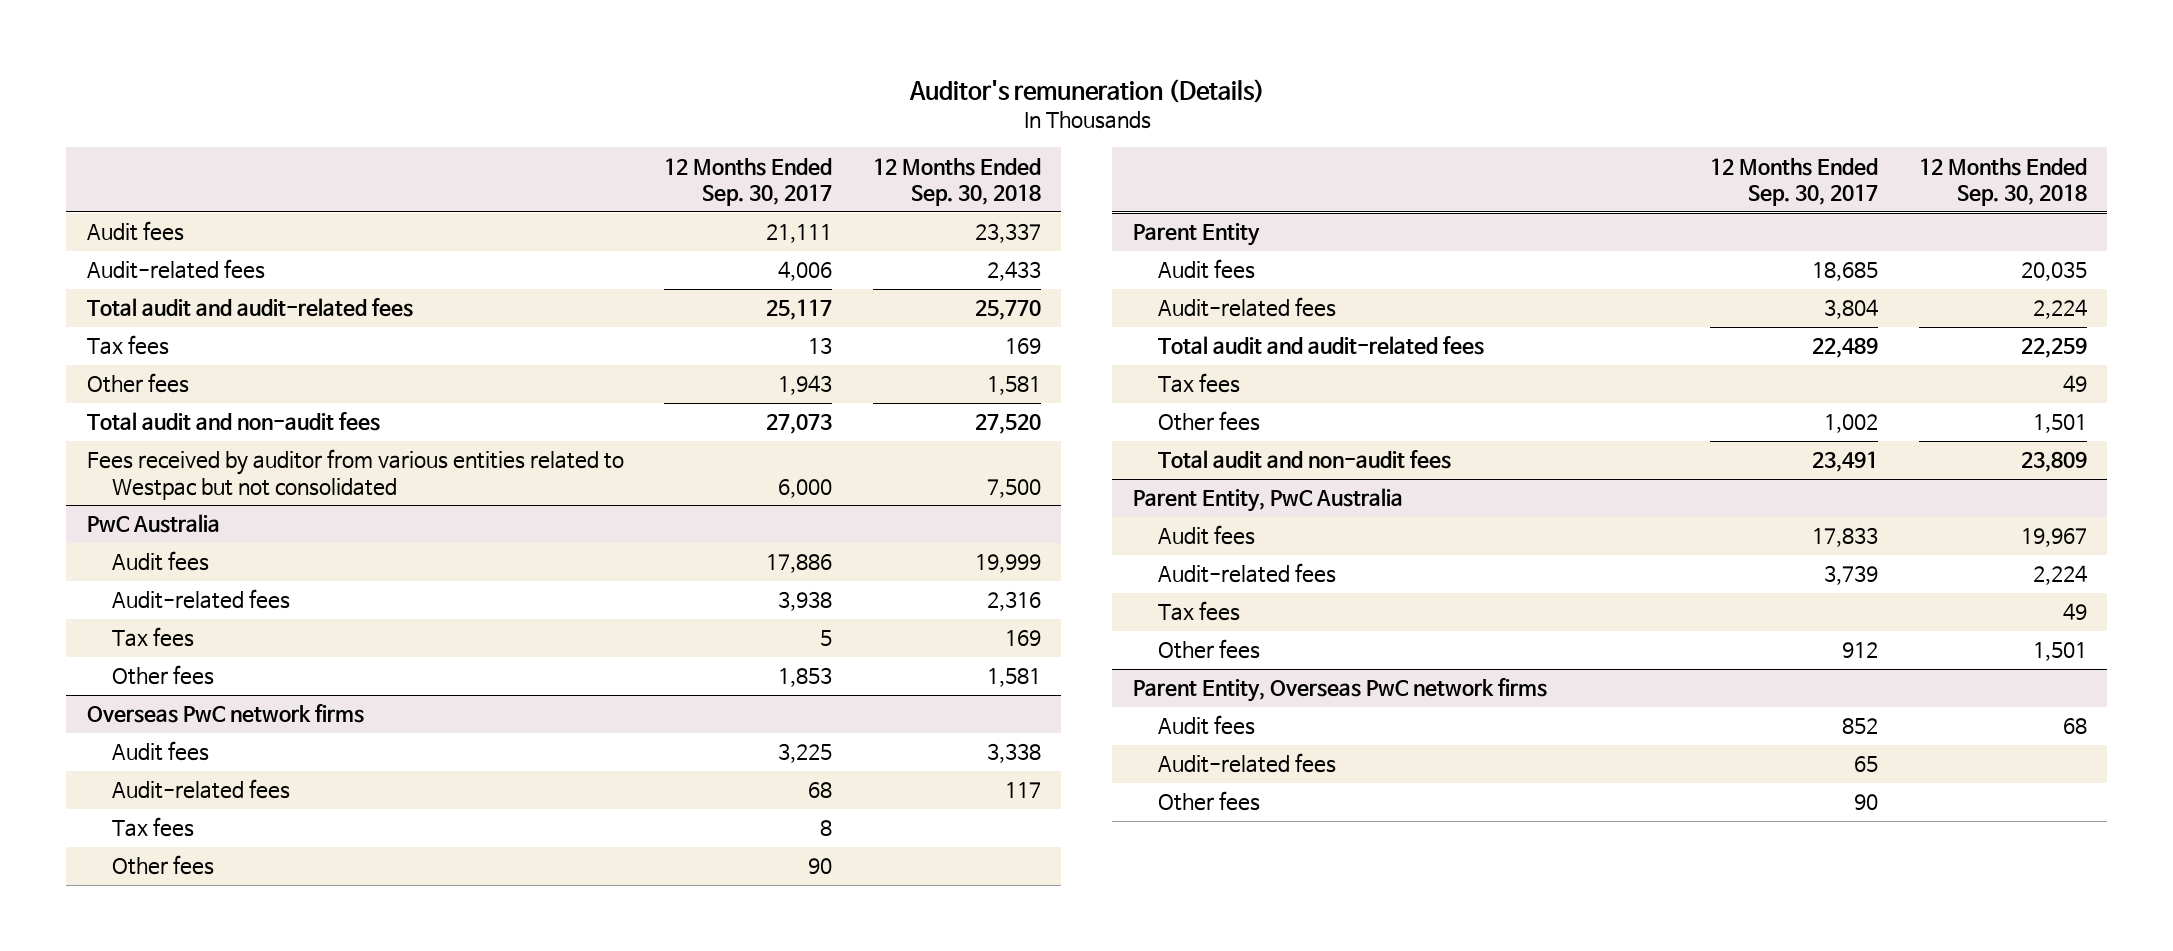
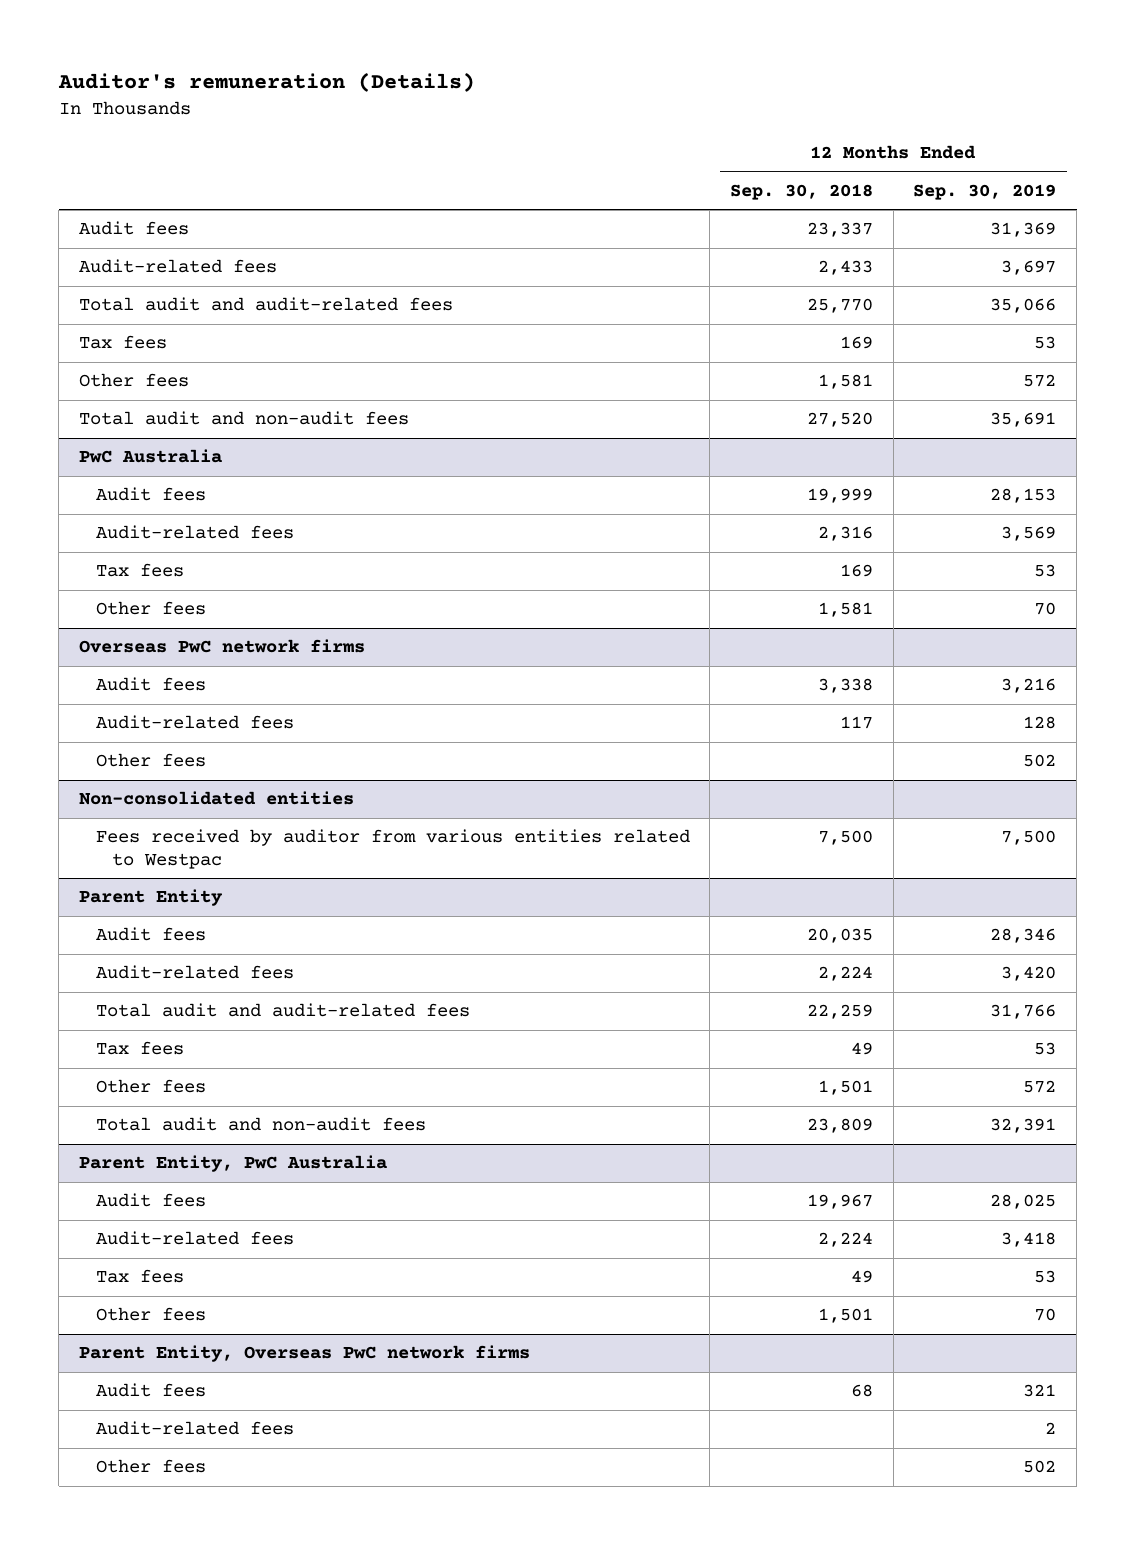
[664,157,833,207] 12 Months Ended Sep. 30, 2017 -> none
none -> [913,183,1057,200] Sep. 30, 2019
[86,449,624,500] Fees received by auditor from various entities related to Westpac but not consolidated -> none
[111,817,194,838] Tax fees -> none
none -> [78,791,354,806] Non-consolidated entities
none -> [95,829,690,869] Fees received by auditor from various entities related to Westpac

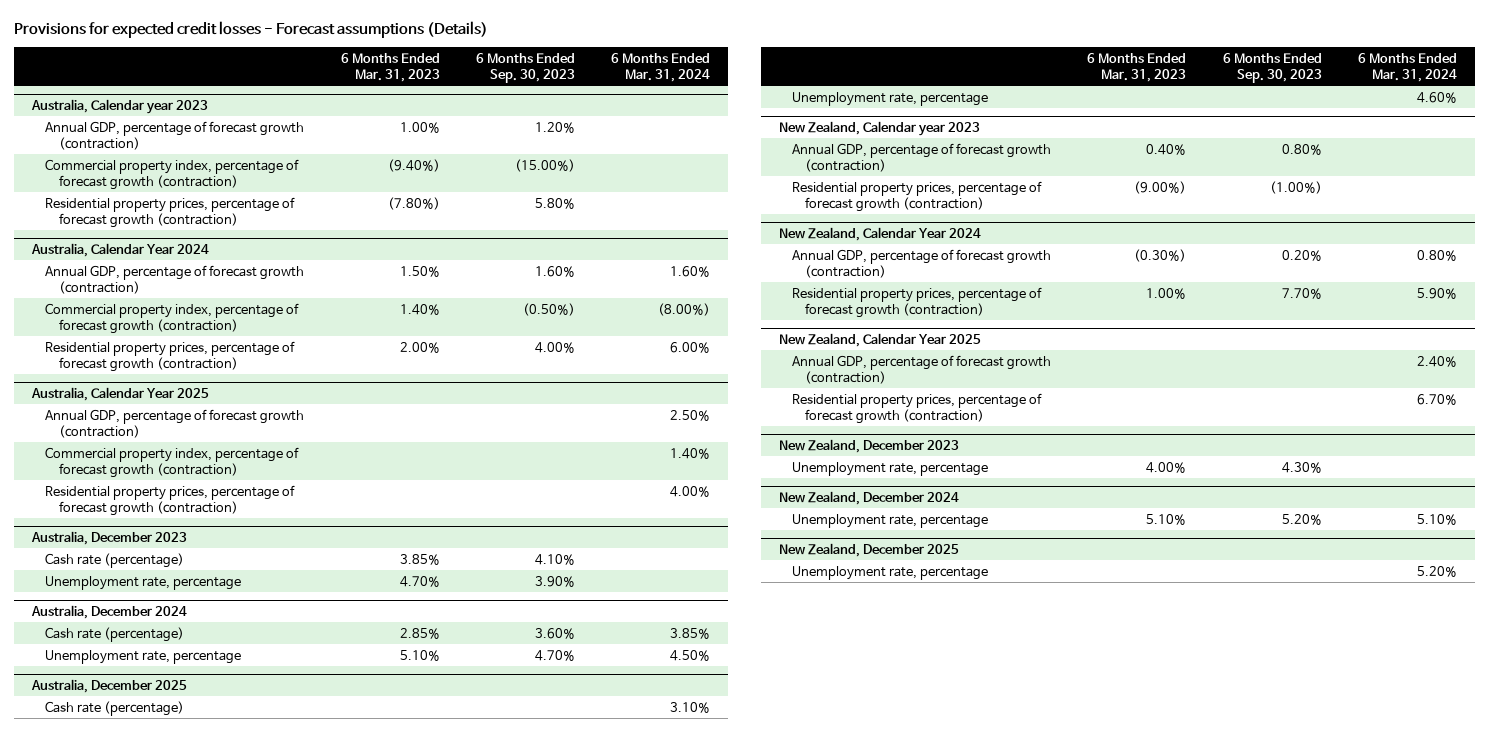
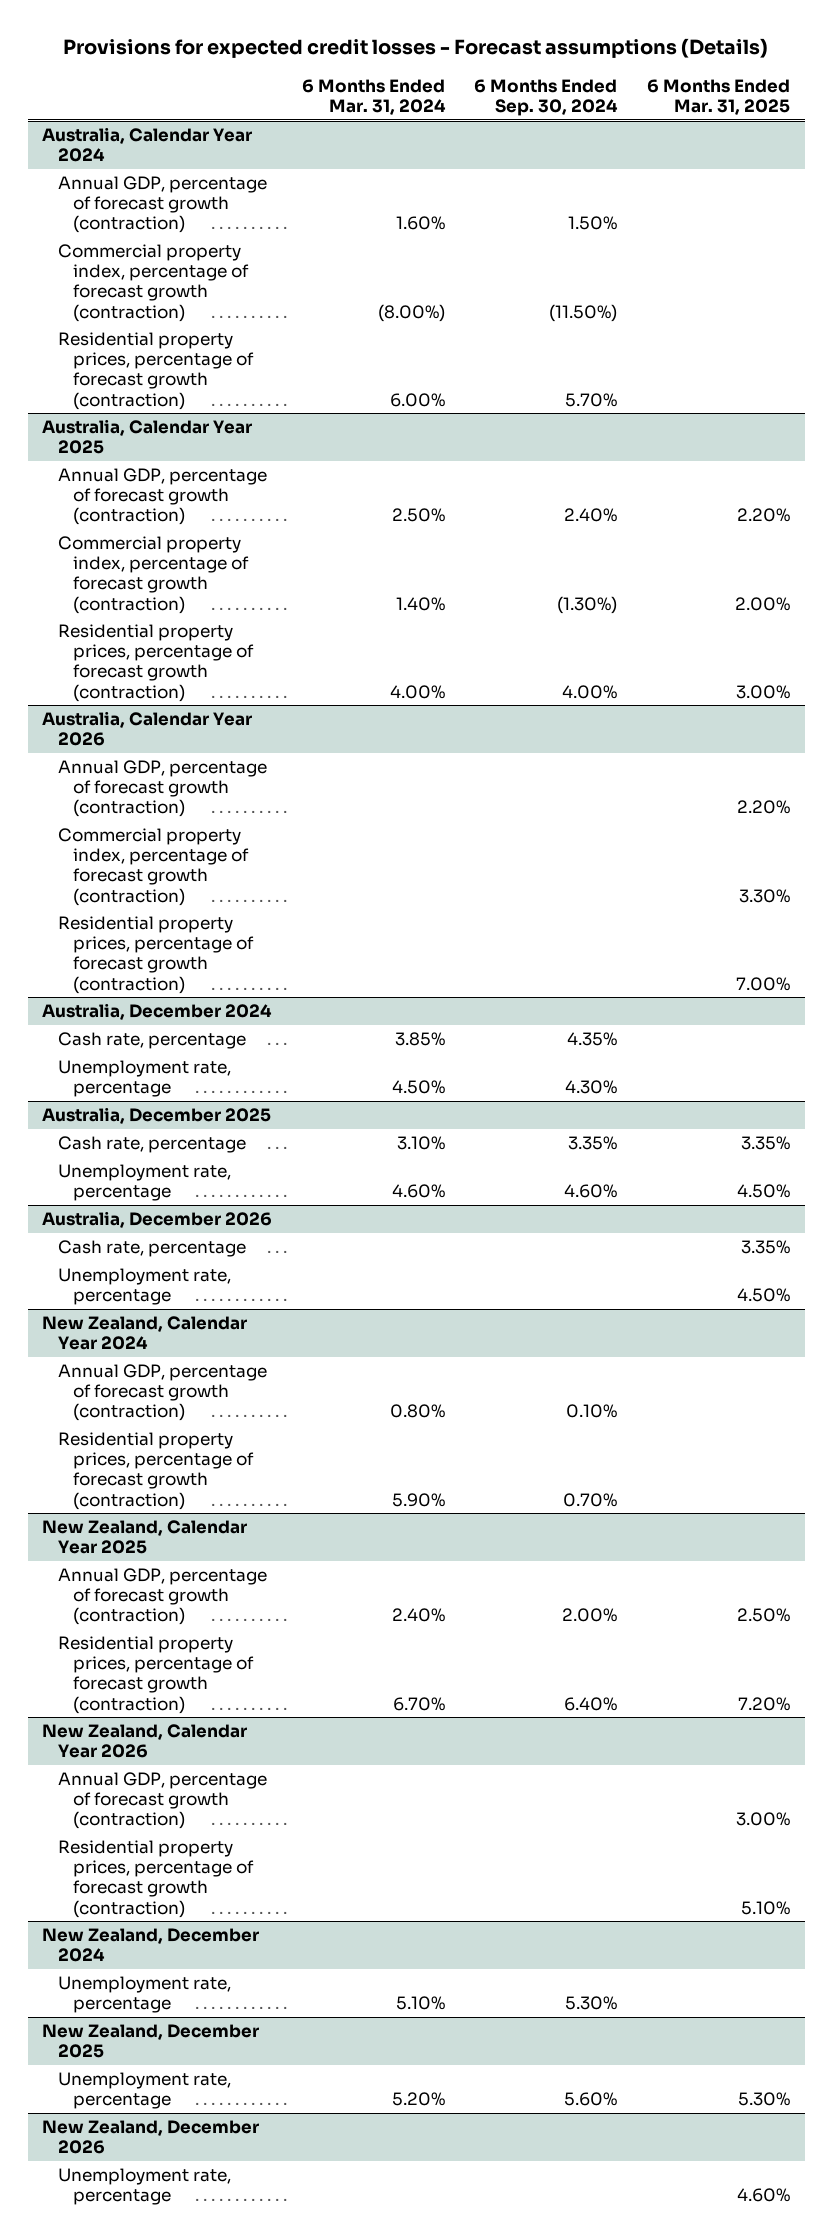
[340,52,440,82] 6 Months Ended Mar. 31, 2023 -> none
[475,52,575,83] 6 Months Ended Sep. 30, 2023 -> none
none -> [474,78,619,116] 6 Months Ended Sep. 30, 2024
none -> [646,78,790,115] 6 Months Ended Mar. 31, 2025
[31,98,209,114] Australia, Calendar year 2023 -> none
[45,120,305,150] Annual GDP, percentage of forecast growth (contraction) -> none
[45,158,300,190] Commercial property index, percentage of forecast growth (contraction) -> none
[45,196,296,228] Residential property prices, percentage of forecast growth (contraction) -> none
[31,530,188,545] Australia, December 2023 -> none
[45,552,185,568] Cash rate (percentage) -> none
[45,575,242,590] Unemployment rate, percentage -> none
none -> [42,711,253,747] Australia, Calendar Year 2026
none -> [57,760,267,818] Annual GDP, percentage of forecast growth (contraction)
none -> [57,828,250,906] Commercial property index, percentage of forecast growth (contraction)
none -> [57,916,255,994] Residential property prices, percentage of forecast growth (contraction)
[45,626,185,642] Cash rate (percentage) -> [57,1032,246,1050] Cash rate, percentage
[45,700,185,716] Cash rate (percentage) -> [57,1136,246,1154] Cash rate, percentage
[778,120,980,136] New Zealand, Calendar year 2023 -> none
[792,142,1052,172] Annual GDP, percentage of forecast growth (contraction) -> none
[792,180,1043,212] Residential property prices, percentage of forecast growth (contraction) -> none
none -> [42,1211,273,1229] Australia, December 2026
none -> [57,1240,246,1258] Cash rate, percentage
none -> [57,1268,231,1306] Unemployment rate, percentage
[778,438,959,453] New Zealand, December 2023 -> none
[792,461,989,476] Unemployment rate, percentage -> none
none -> [42,1724,248,1759] New Zealand, Calendar Year 2026
none -> [57,1772,267,1830] Annual GDP, percentage of forecast growth (contraction)
none -> [57,1840,255,1918] Residential property prices, percentage of forecast growth (contraction)
none -> [42,2120,260,2155] New Zealand, December 2026
none -> [57,2168,231,2206] Unemployment rate, percentage

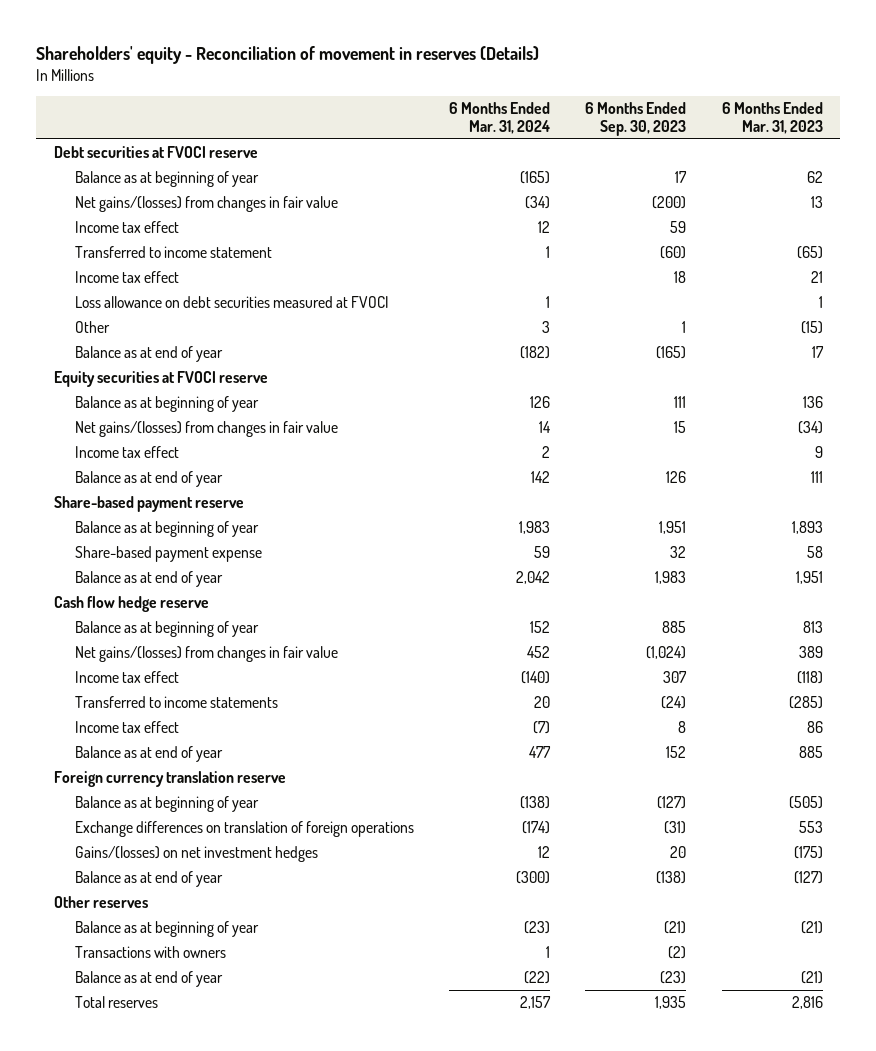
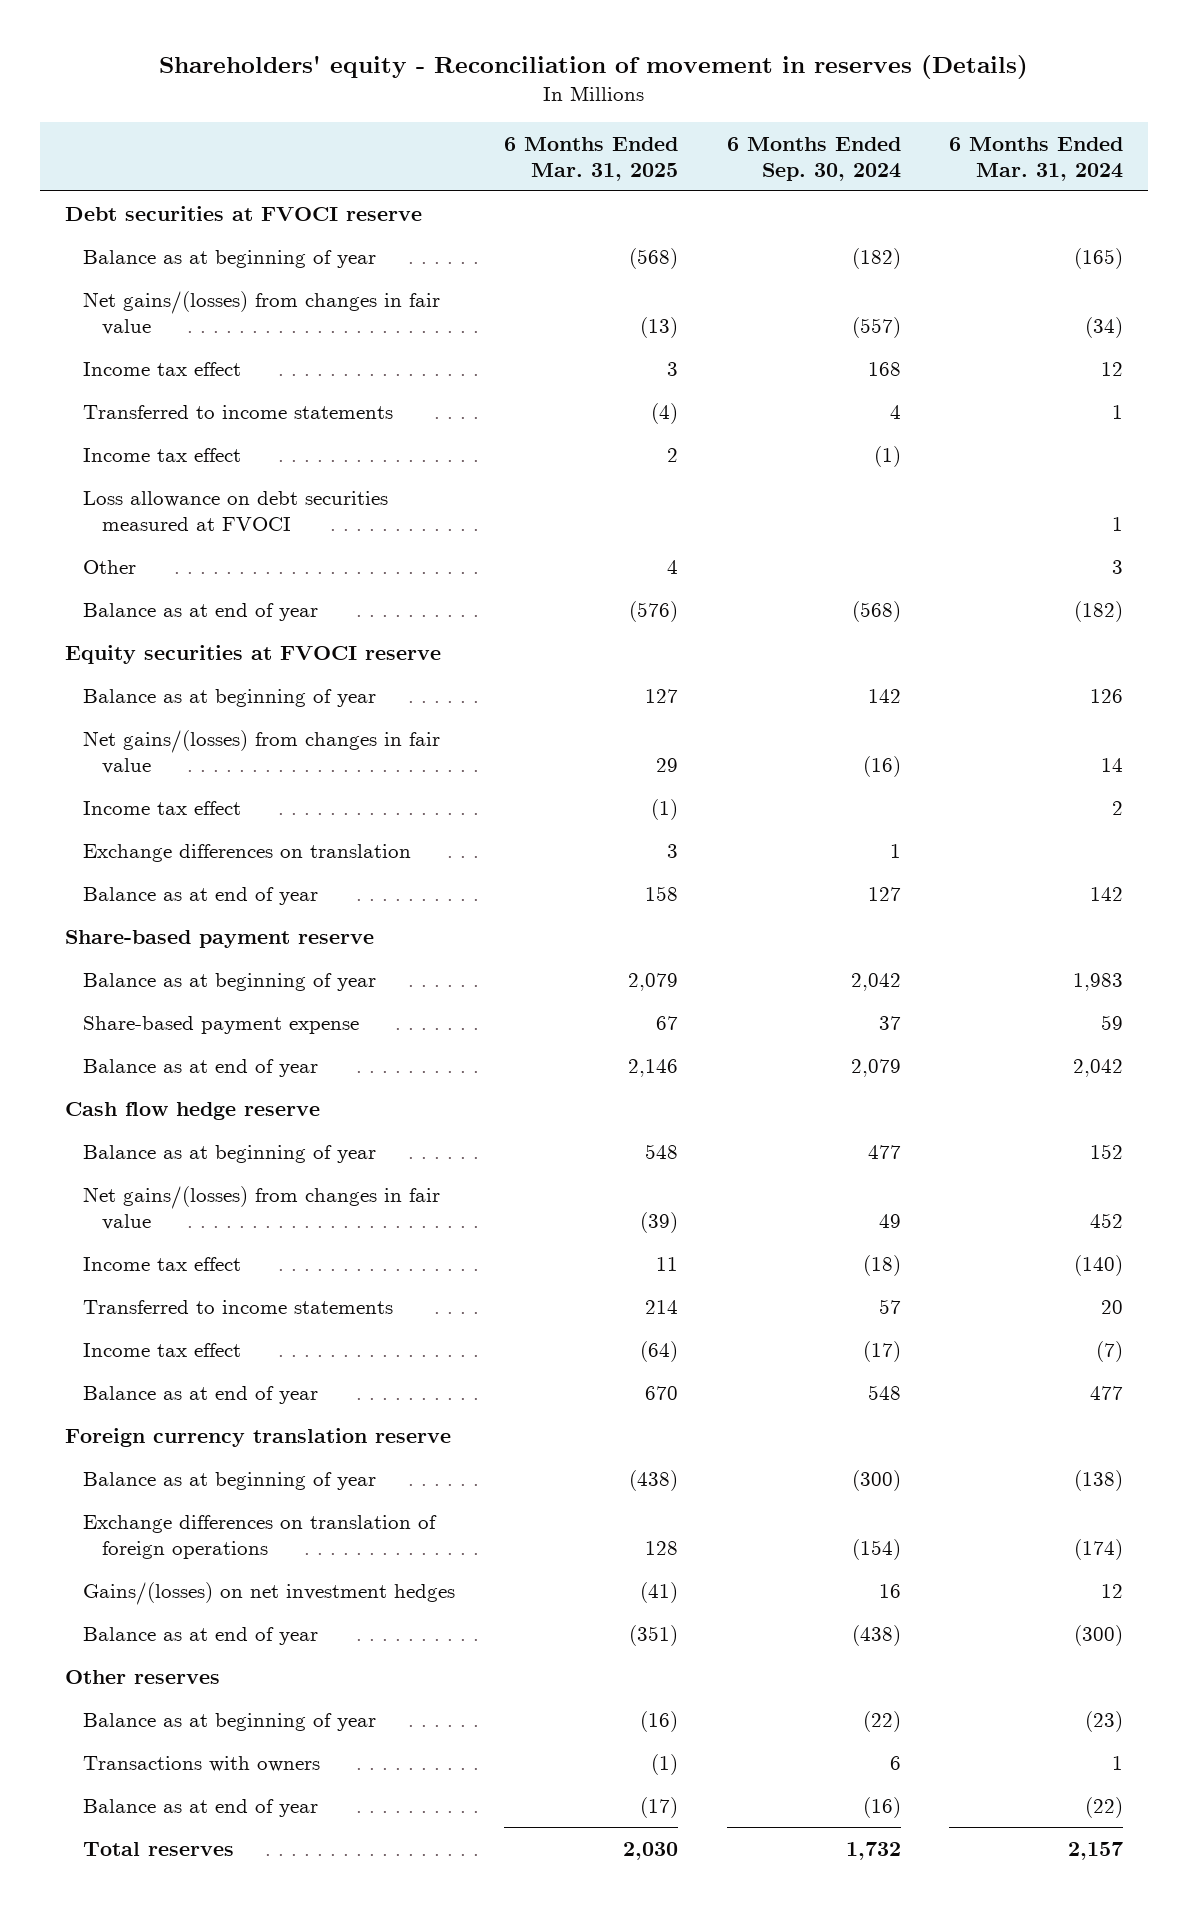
[585,101,687,136] 6 Months Ended Sep. 30, 2023 -> none
[721,101,823,134] 6 Months Ended Mar. 31, 2023 -> none
none -> [503,136,678,181] 6 Months Ended Mar. 31, 2025
none -> [726,136,901,181] 6 Months Ended Sep. 30, 2024
[74,246,272,259] Transferred to income statement -> [83,404,394,419] Transferred to income statements
none -> [83,843,412,862] Exchange differences on translation

